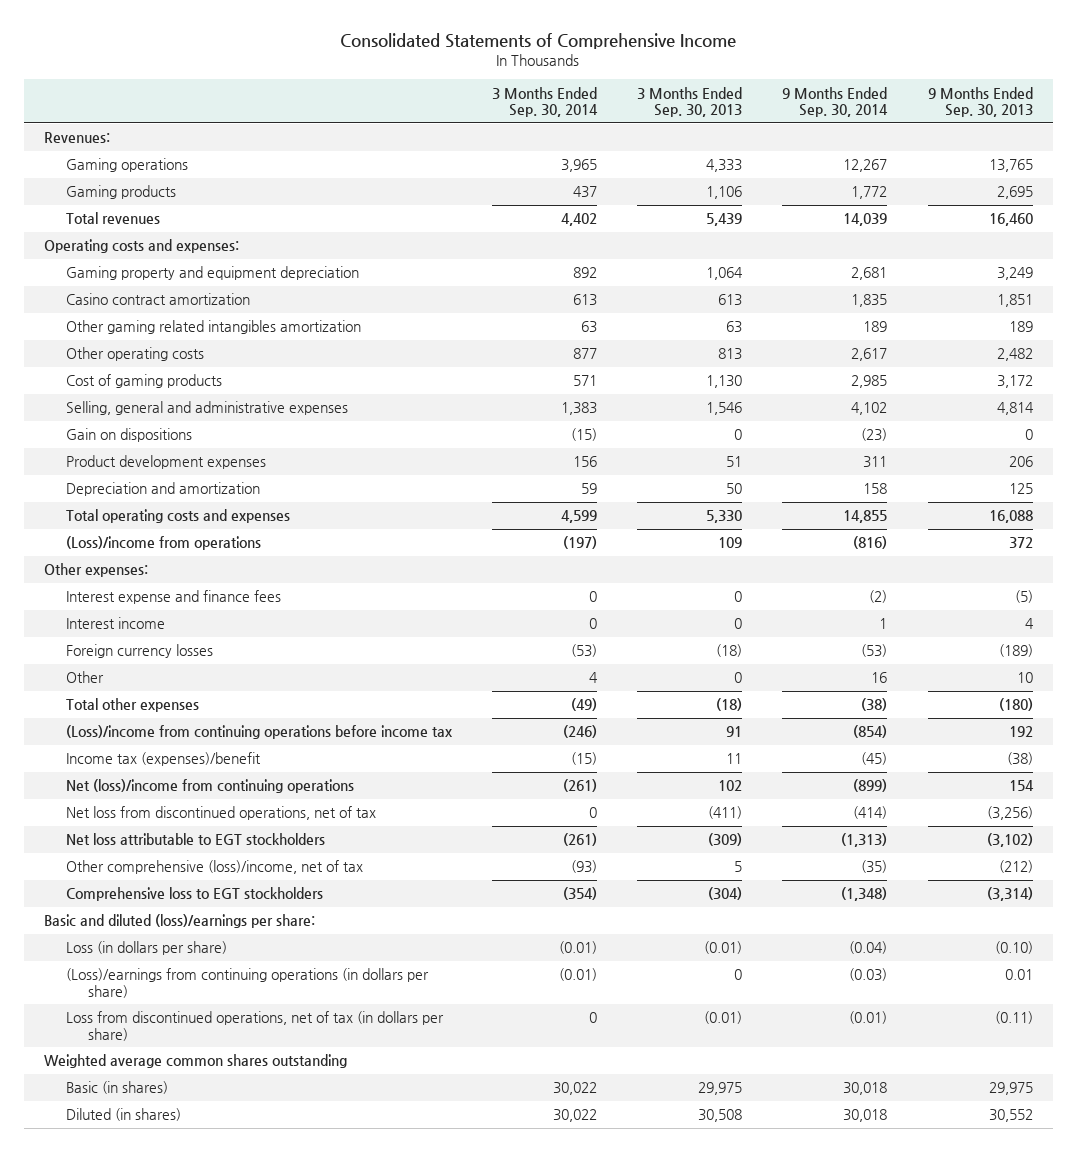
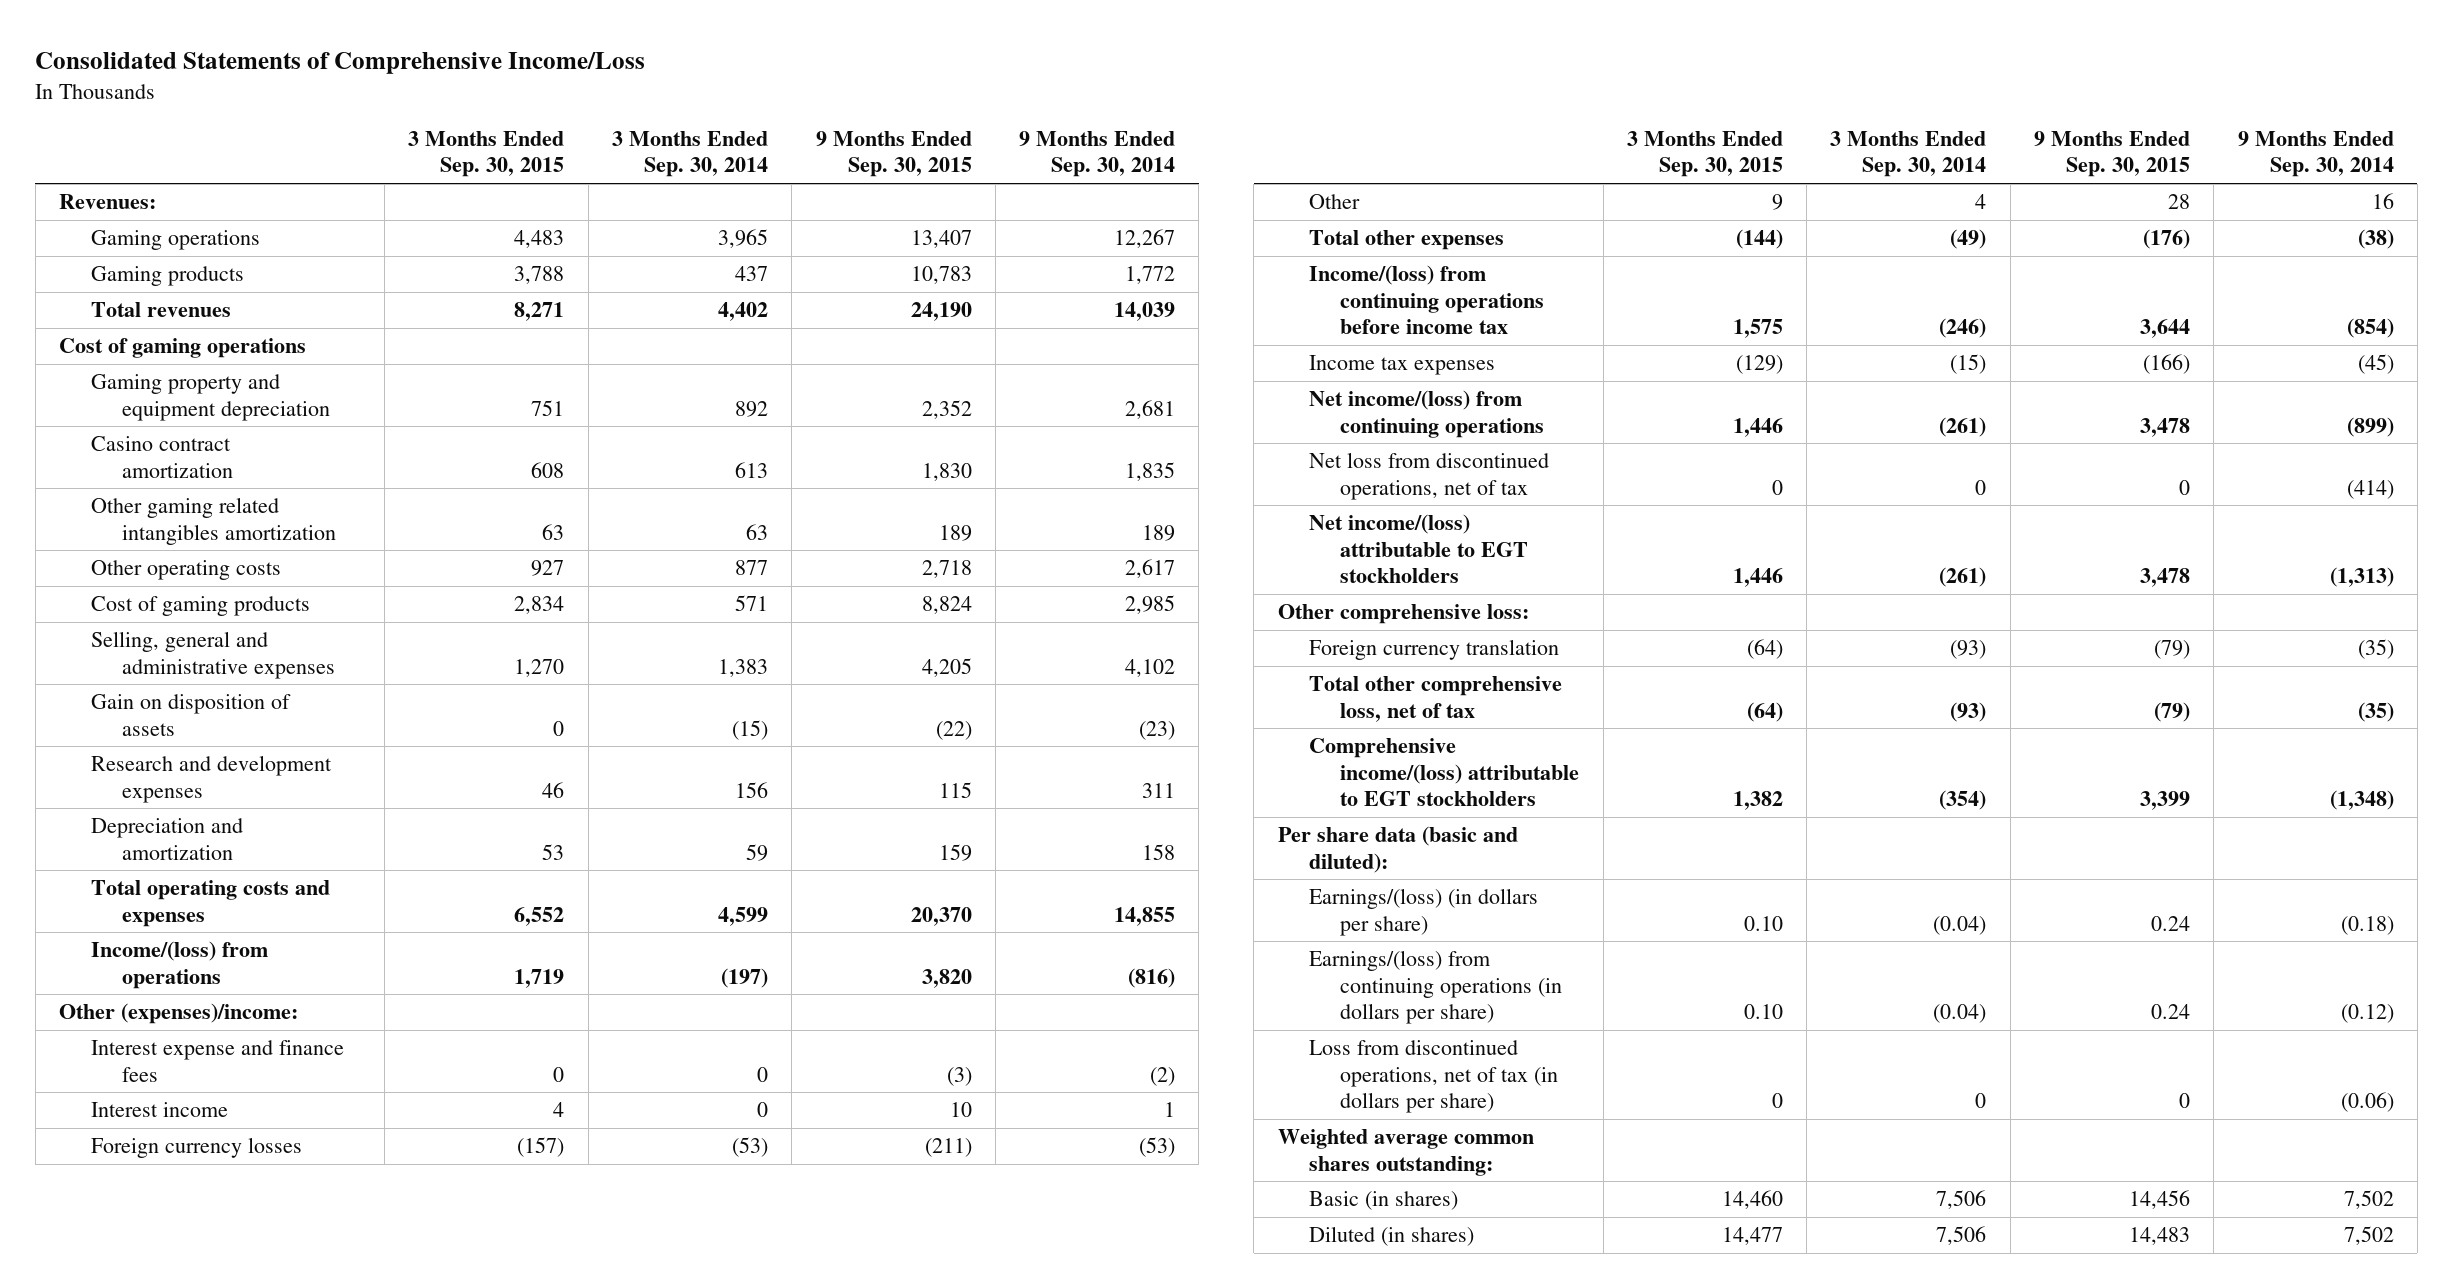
[340,32,737,49] Consolidated Statements of Comprehensive Income -> [35,52,646,75] Consolidated Statements of Comprehensive Income/Loss
[637,86,743,118] 3 Months Ended Sep. 30, 2013 -> none
[927,86,1033,118] 9 Months Ended Sep. 30, 2013 -> none
none -> [408,130,565,178] 3 Months Ended Sep. 30, 2015
none -> [815,130,972,178] 9 Months Ended Sep. 30, 2015
[43,239,239,254] Operating costs and expenses: -> [59,338,307,359] Cost of gaming operations
[65,428,192,443] Gain on dispositions -> [90,694,291,736] Gain on disposition of assets
[65,455,266,470] Product development expenses -> [90,755,332,803] Research and development expenses
[65,536,261,551] (Loss)/income from operations -> [90,941,268,989] Income/(loss) from operations
[43,563,148,578] Other expenses: -> [59,1003,299,1025] Other (expenses)/income:
[65,725,453,740] (Loss)/income from continuing operations before income tax -> [1308,265,1545,335] Income/(loss) from continuing operations before income tax
[65,752,261,767] Income tax (expenses)/benefit -> [1308,355,1495,376] Income tax expenses
[65,779,354,794] Net (loss)/income from continuing operations -> [1308,390,1545,438] Net income/(loss) from continuing operations
[65,833,325,846] Net loss attributable to EGT stockholders -> [1308,514,1529,584] Net income/(loss) attributable to EGT stockholders
none -> [1277,604,1529,625] Other comprehensive loss:
none -> [1308,639,1559,661] Foreign currency translation
[65,860,363,875] Other comprehensive (loss)/income, net of tax -> [1308,676,1562,722] Total other comprehensive loss, net of tax
[65,887,323,902] Comprehensive loss to EGT stockholders -> [1308,738,1580,807] Comprehensive income/(loss) attributable to EGT stockholders
[43,914,315,929] Basic and diluted (loss)/earnings per share: -> [1277,826,1518,873] Per share data (basic and diluted):
[65,941,227,956] Loss (in dollars per share) -> [1308,888,1538,936] Earnings/(loss) (in dollars per share)
[559,941,598,955] (0.01) -> [1933,915,1987,935] (0.04)
[849,941,888,955] (0.04) -> [2340,915,2394,935] (0.18)
[65,968,429,998] (Loss)/earnings from continuing operations (in dollars per share) -> [1308,950,1563,1025] Earnings/(loss) from continuing operations (in dollars per share)
[559,968,598,982] (0.01) -> [1933,1004,1987,1024] (0.04)
[849,968,888,982] (0.03) -> [2340,1004,2394,1024] (0.12)
[849,1011,888,1025] (0.01) -> [2340,1092,2394,1113] (0.06)
[43,1054,347,1069] Weighted average common shares outstanding -> [1277,1129,1534,1176] Weighted average common shares outstanding:
[553,1082,598,1096] 30,022 -> [1936,1190,1987,1210] 7,506
[843,1082,888,1096] 30,018 -> [2343,1190,2394,1210] 7,502
[553,1109,598,1123] 30,022 -> [1936,1226,1987,1246] 7,506
[843,1109,888,1123] 30,018 -> [2343,1226,2394,1246] 7,502

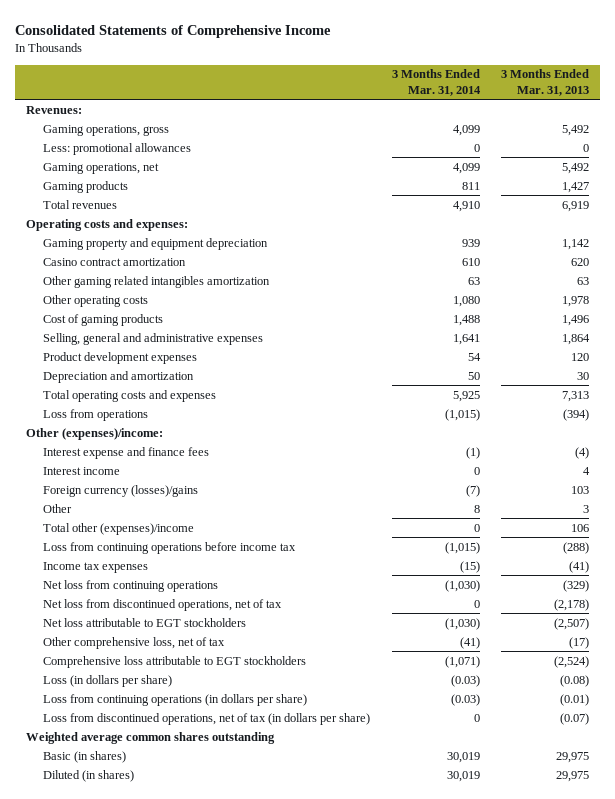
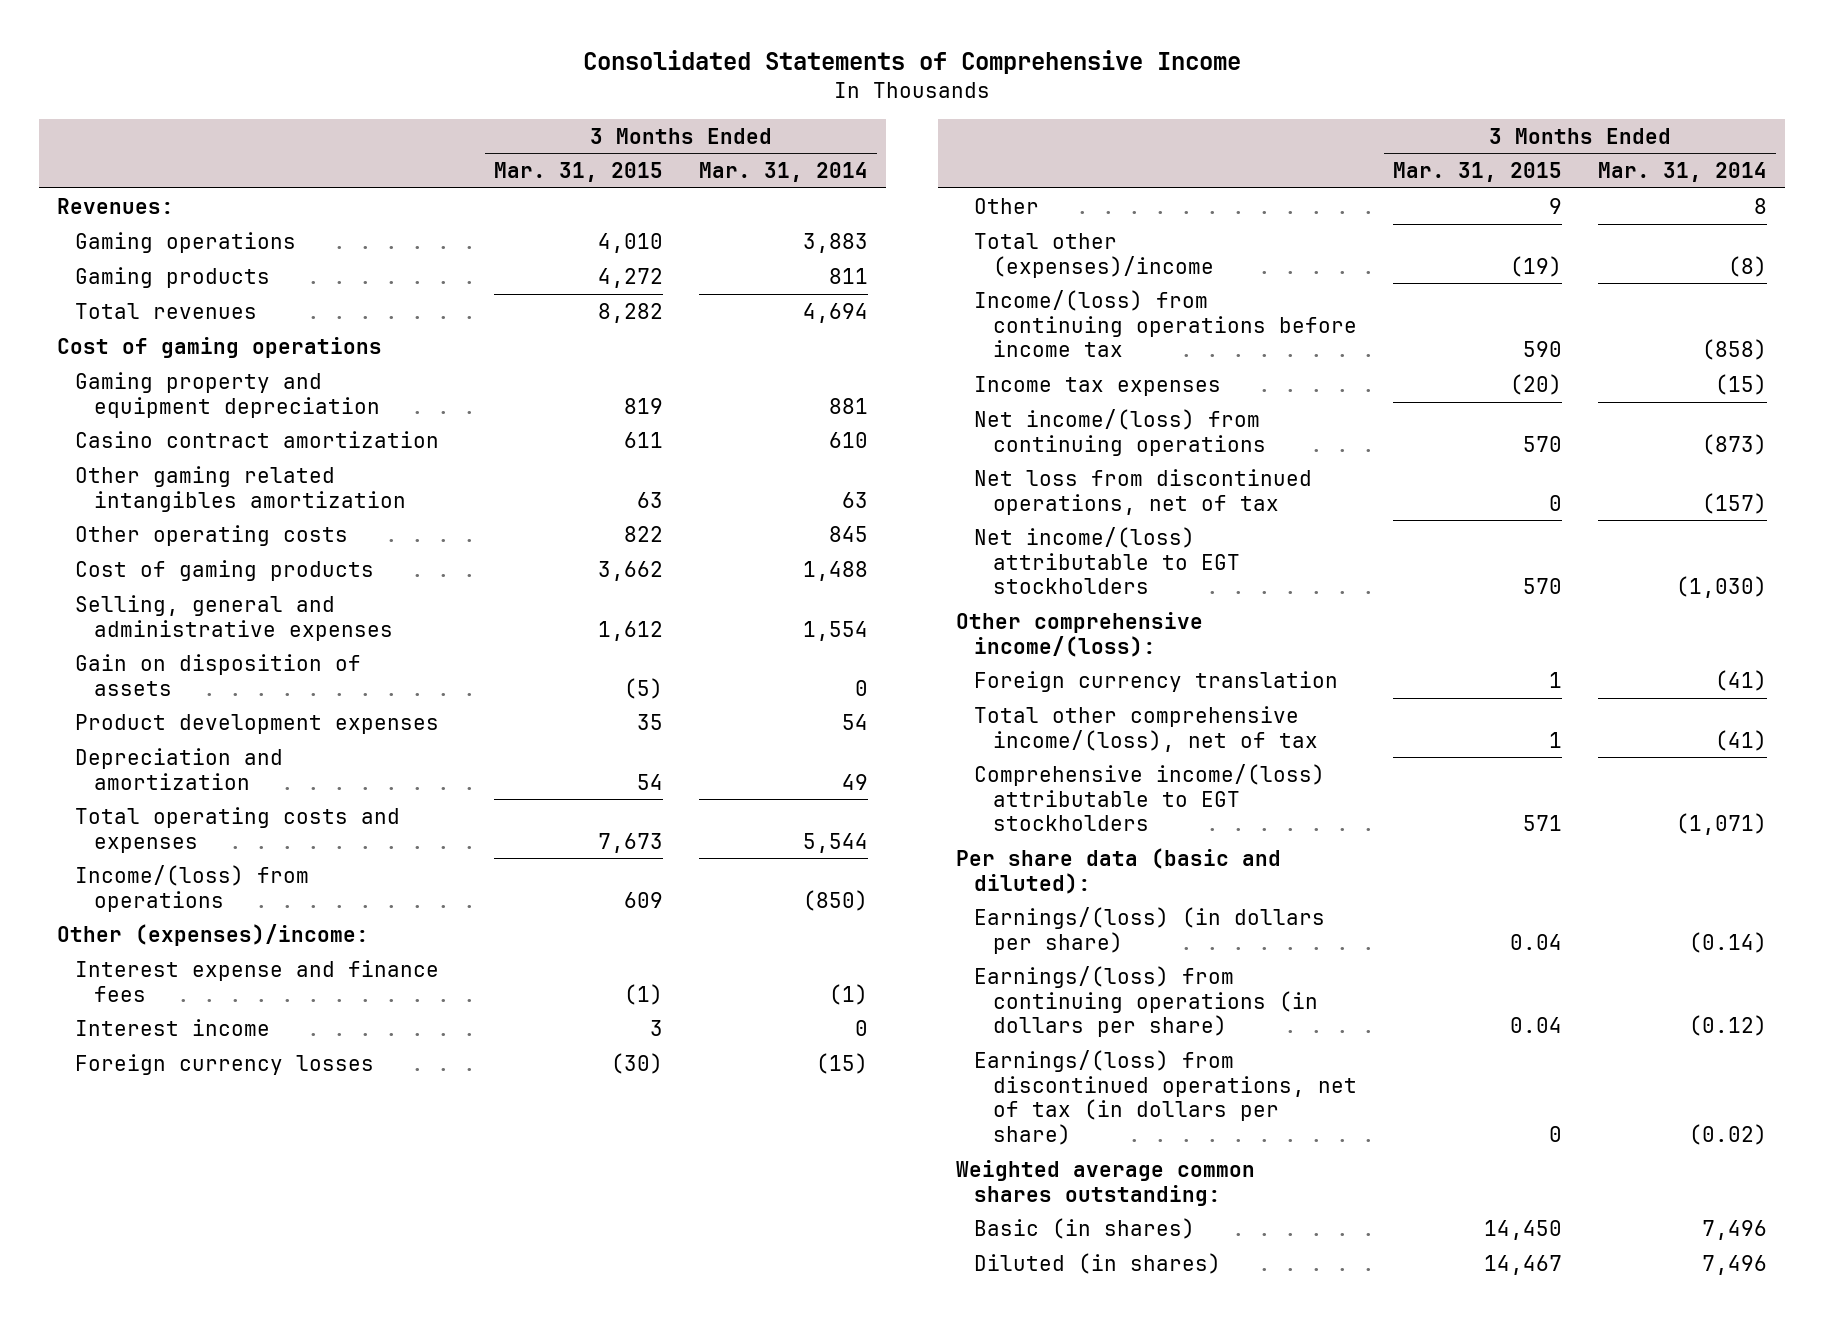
[501,69,590,96] 3 Months Ended Mar. 31, 2013 -> none
none -> [494,162,664,183] Mar. 31, 2015
[43,142,192,155] Less: promotional allowances -> none
[43,162,160,174] Gaming operations, net -> none
[43,124,170,136] Gaming operations, gross -> [75,231,297,253] Gaming operations
[452,124,480,136] 4,099 -> [803,232,869,253] 3,883
[452,200,480,212] 4,910 -> [803,302,869,323] 4,694
[25,218,188,231] Operating costs and expenses: -> [56,336,382,358] Cost of gaming operations
[461,238,480,247] 939 -> [829,397,869,414] 881
[452,295,480,307] 1,080 -> [829,525,869,542] 845
[452,333,480,345] 1,641 -> [803,620,869,641] 1,554
none -> [75,653,362,696] Gain on disposition of assets
[467,371,480,380] 50 -> [842,773,869,790] 49
[452,390,480,402] 5,925 -> [803,832,869,853] 5,544
[43,408,149,421] Loss from operations -> [75,864,310,912] Income/(loss) from operations
[444,408,480,421] (1,015) -> [803,889,869,911] (850)
[43,484,199,497] Foreign currency (losses)/gains -> [75,1053,375,1075] Foreign currency losses
[465,484,480,497] (7) -> [816,1052,869,1074] (15)
[473,523,480,532] 0 -> [1728,255,1768,277] (8)
[43,541,297,554] Loss from continuing operations before income tax -> [974,289,1358,358] Income/(loss) from continuing operations before income tax
[444,541,480,554] (1,015) -> [1702,339,1768,361] (858)
[43,579,219,592] Net loss from continuing operations -> [974,408,1267,456] Net income/(loss) from continuing operations
[444,579,480,592] (1,030) -> [1702,433,1768,455] (873)
[473,599,480,608] 0 -> [1702,492,1768,514] (157)
[43,617,247,627] Net loss attributable to EGT stockholders -> [974,526,1241,595] Net income/(loss) attributable to EGT stockholders
none -> [955,611,1203,657] Other comprehensive income/(loss):
none -> [974,670,1339,692] Foreign currency translation
[43,636,226,649] Other comprehensive loss, net of tax -> [974,705,1319,752] Total other comprehensive income/(loss), net of tax
[43,655,307,668] Comprehensive loss attributable to EGT stockholders -> [974,763,1326,832] Comprehensive income/(loss) attributable to EGT stockholders
none -> [955,847,1281,894] Per share data (basic and diluted):
[43,674,173,687] Loss (in dollars per share) -> [974,906,1326,954] Earnings/(loss) (in dollars per share)
[450,674,480,687] (0.03) -> [1689,931,1768,953] (0.14)
[43,693,308,706] Loss from continuing operations (in dollars per share) -> [974,965,1319,1038] Earnings/(loss) from continuing operations (in dollars per share)
[450,693,480,706] (0.03) -> [1689,1015,1768,1037] (0.12)
[43,712,371,725] Loss from discontinued operations, net of tax (in dollars per share) -> [974,1049,1358,1146] Earnings/(loss) from discontinued operations, net of tax (in dollars per share)
[473,713,480,722] 0 -> [1689,1124,1768,1146] (0.02)
[25,731,275,744] Weighted average common shares outstanding -> [955,1159,1255,1206] Weighted average common shares outstanding:
[446,751,480,763] 30,019 -> [1702,1219,1768,1240] 7,496
[446,770,480,782] 30,019 -> [1702,1254,1768,1275] 7,496

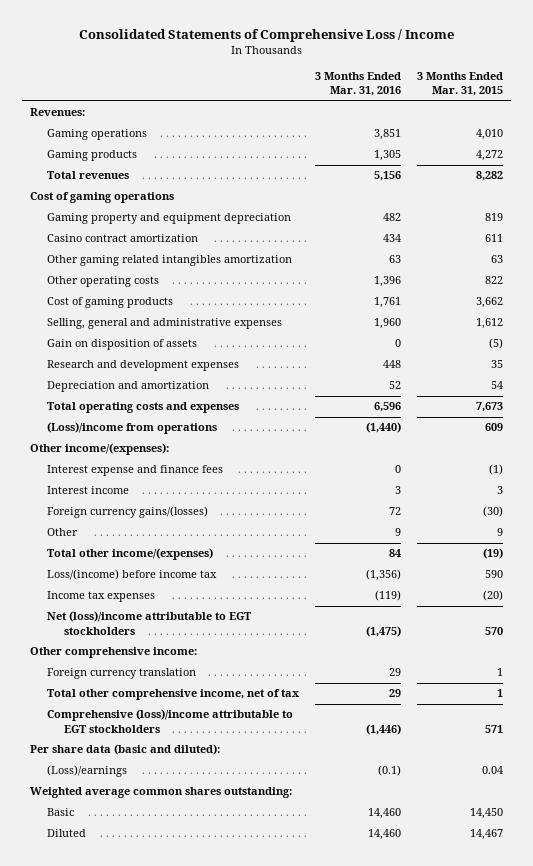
[582,50,1241,75] Consolidated Statements of Comprehensive Income -> [78,29,454,43] Consolidated Statements of Comprehensive Loss / Income
[699,162,869,183] Mar. 31, 2014 -> none
none -> [315,72,402,97] 3 Months Ended Mar. 31, 2016
[75,713,440,734] Product development expenses -> [47,360,240,372] Research and development expenses
[75,864,310,912] Income/(loss) from operations -> [47,422,218,435] (Loss)/income from operations
[56,923,369,946] Other (expenses)/income: -> [30,443,170,456] Other income/(expenses):
[75,1053,375,1075] Foreign currency losses -> [47,506,209,519] Foreign currency gains/(losses)
[974,232,1215,278] Total other (expenses)/income -> [47,548,214,561] Total other income/(expenses)
[974,289,1358,358] Income/(loss) from continuing operations before income tax -> [47,569,218,581] Loss/(income) before income tax
[974,408,1267,456] Net income/(loss) from continuing operations -> none
[974,468,1313,515] Net loss from discontinued operations, net of tax -> none
[974,526,1241,595] Net income/(loss) attributable to EGT stockholders -> [47,611,253,635] Net (loss)/income attributable to EGT stockholders
[955,611,1203,657] Other comprehensive income/(loss): -> [30,647,198,659] Other comprehensive income:
[974,705,1319,752] Total other comprehensive income/(loss), net of tax -> [47,689,301,701] Total other comprehensive income, net of tax
[974,763,1326,832] Comprehensive income/(loss) attributable to EGT stockholders -> [47,709,294,733] Comprehensive (loss)/income attributable to EGT stockholders
[974,965,1319,1038] Earnings/(loss) from continuing operations (in dollars per share) -> none
[974,1049,1358,1146] Earnings/(loss) from discontinued operations, net of tax (in dollars per share) -> none
[974,906,1326,954] Earnings/(loss) (in dollars per share) -> [47,765,128,778] (Loss)/earnings
[974,1217,1196,1239] Basic (in shares) -> [47,808,75,817] Basic
[974,1252,1222,1274] Diluted (in shares) -> [47,829,87,838] Diluted

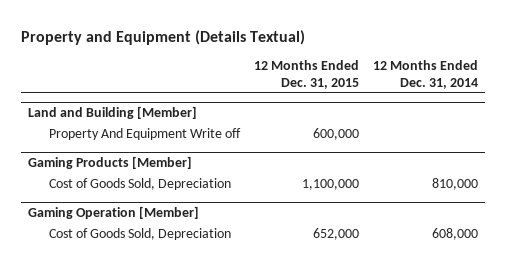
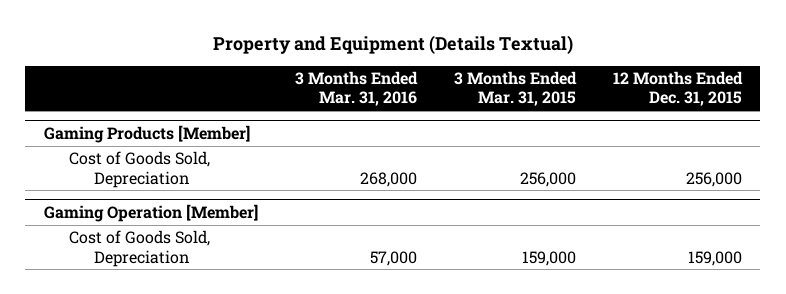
[372,60,478,89] 12 Months Ended Dec. 31, 2014 -> none
none -> [294,71,418,107] 3 Months Ended Mar. 31, 2016
none -> [453,71,577,107] 3 Months Ended Mar. 31, 2015
[27,106,197,120] Land and Building [Member] -> none
[48,127,241,140] Property And Equipment Write off -> none
[301,178,359,190] 1,100,000 -> [685,171,742,187] 256,000
[312,227,359,240] 652,000 -> [687,250,742,266] 159,000

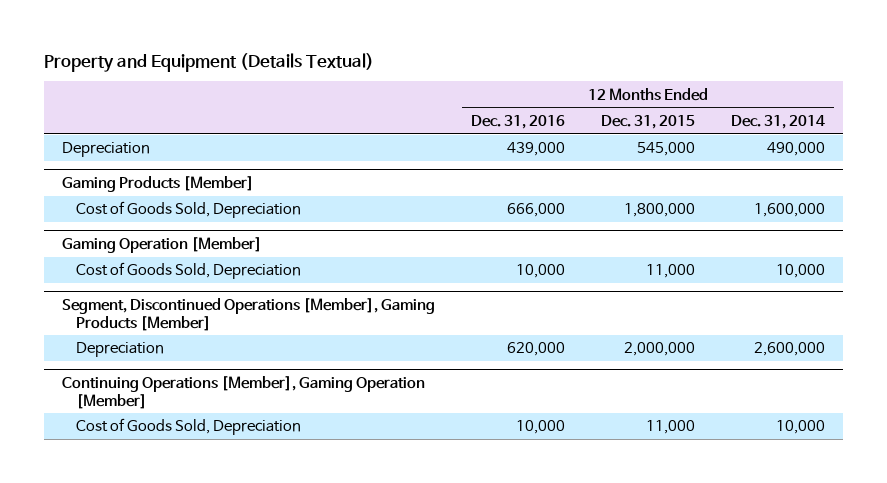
[294,71,418,107] 3 Months Ended Mar. 31, 2016 -> none
[453,71,577,107] 3 Months Ended Mar. 31, 2015 -> none
none -> [470,114,565,129] Dec. 31, 2016
none -> [731,114,826,129] Dec. 31, 2014
none -> [61,142,150,158] Depreciation
[685,171,742,187] 256,000 -> [623,203,695,218] 1,800,000
[687,250,742,266] 159,000 -> [645,264,695,279] 11,000
none -> [61,298,435,331] Segment, Discontinued Operations [Member], Gaming Products [Member]
none -> [76,342,165,358] Depreciation
none -> [61,376,425,409] Continuing Operations [Member], Gaming Operation [Member]
none -> [76,418,302,436] Cost of Goods Sold, Depreciation

